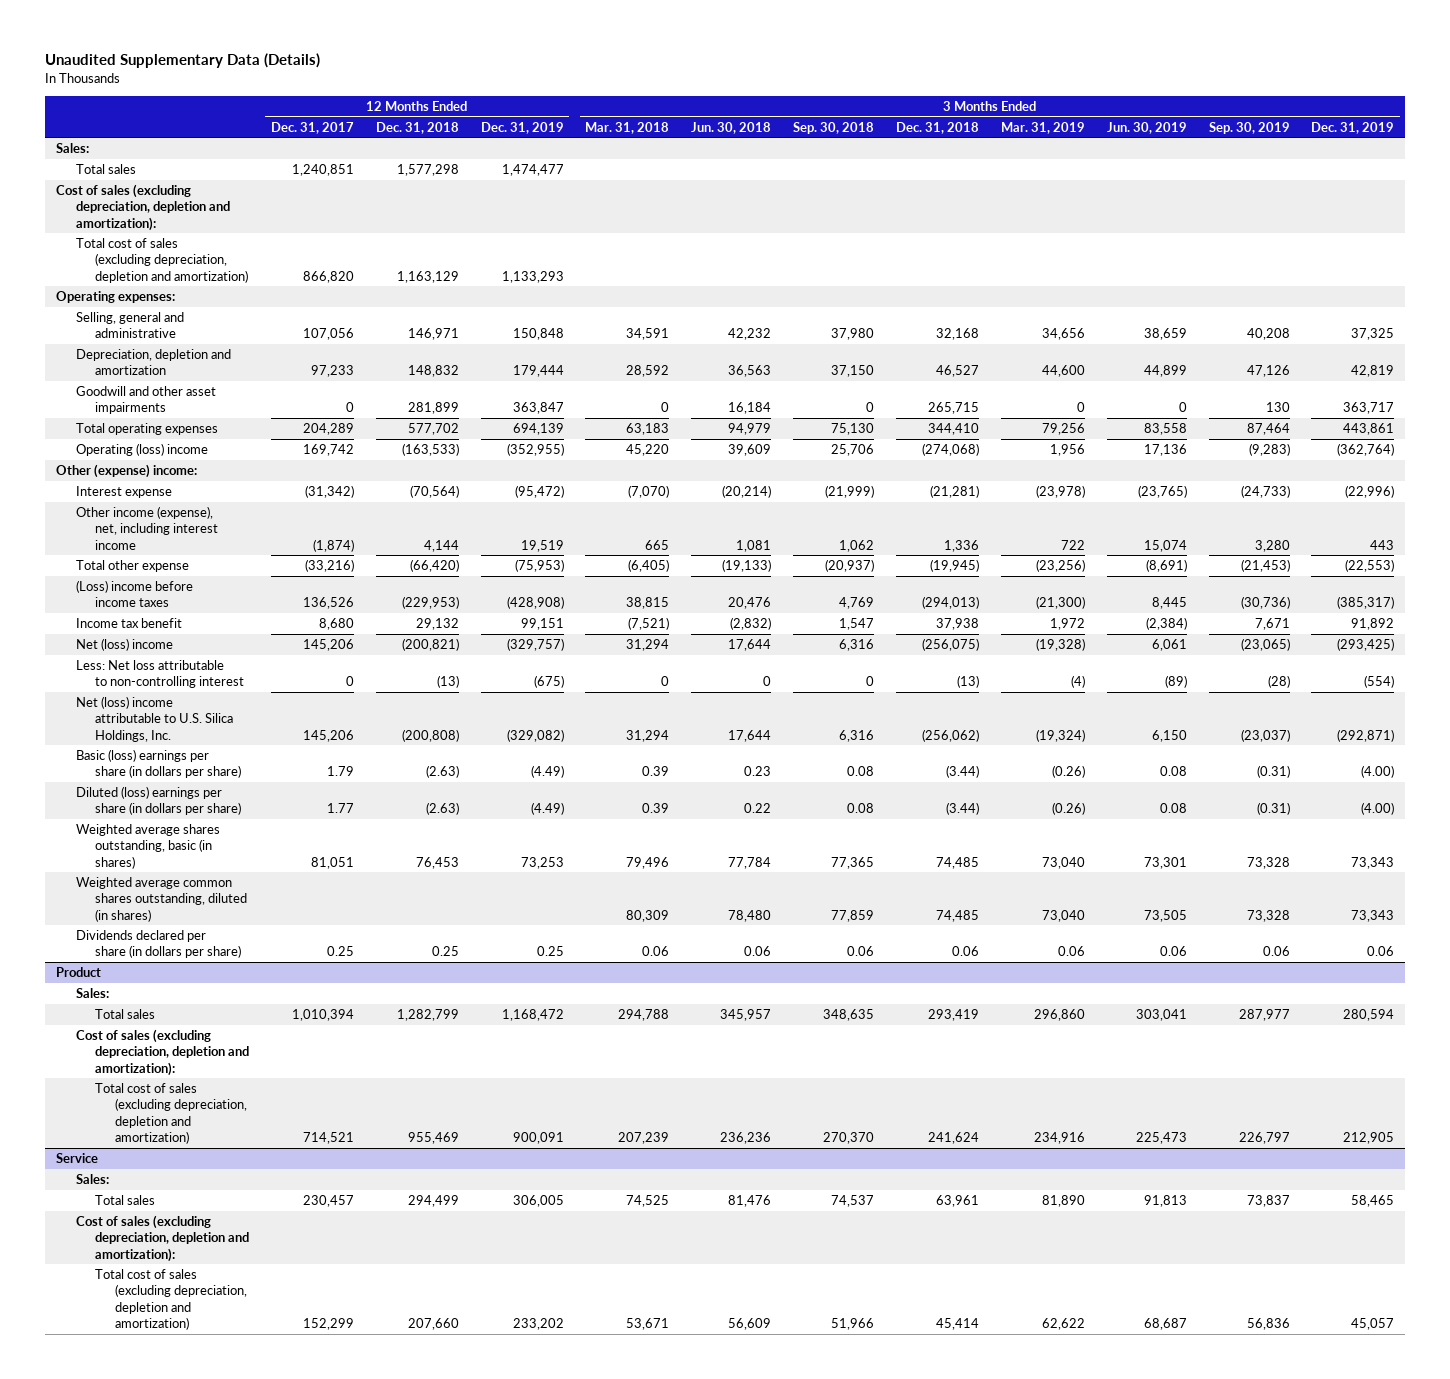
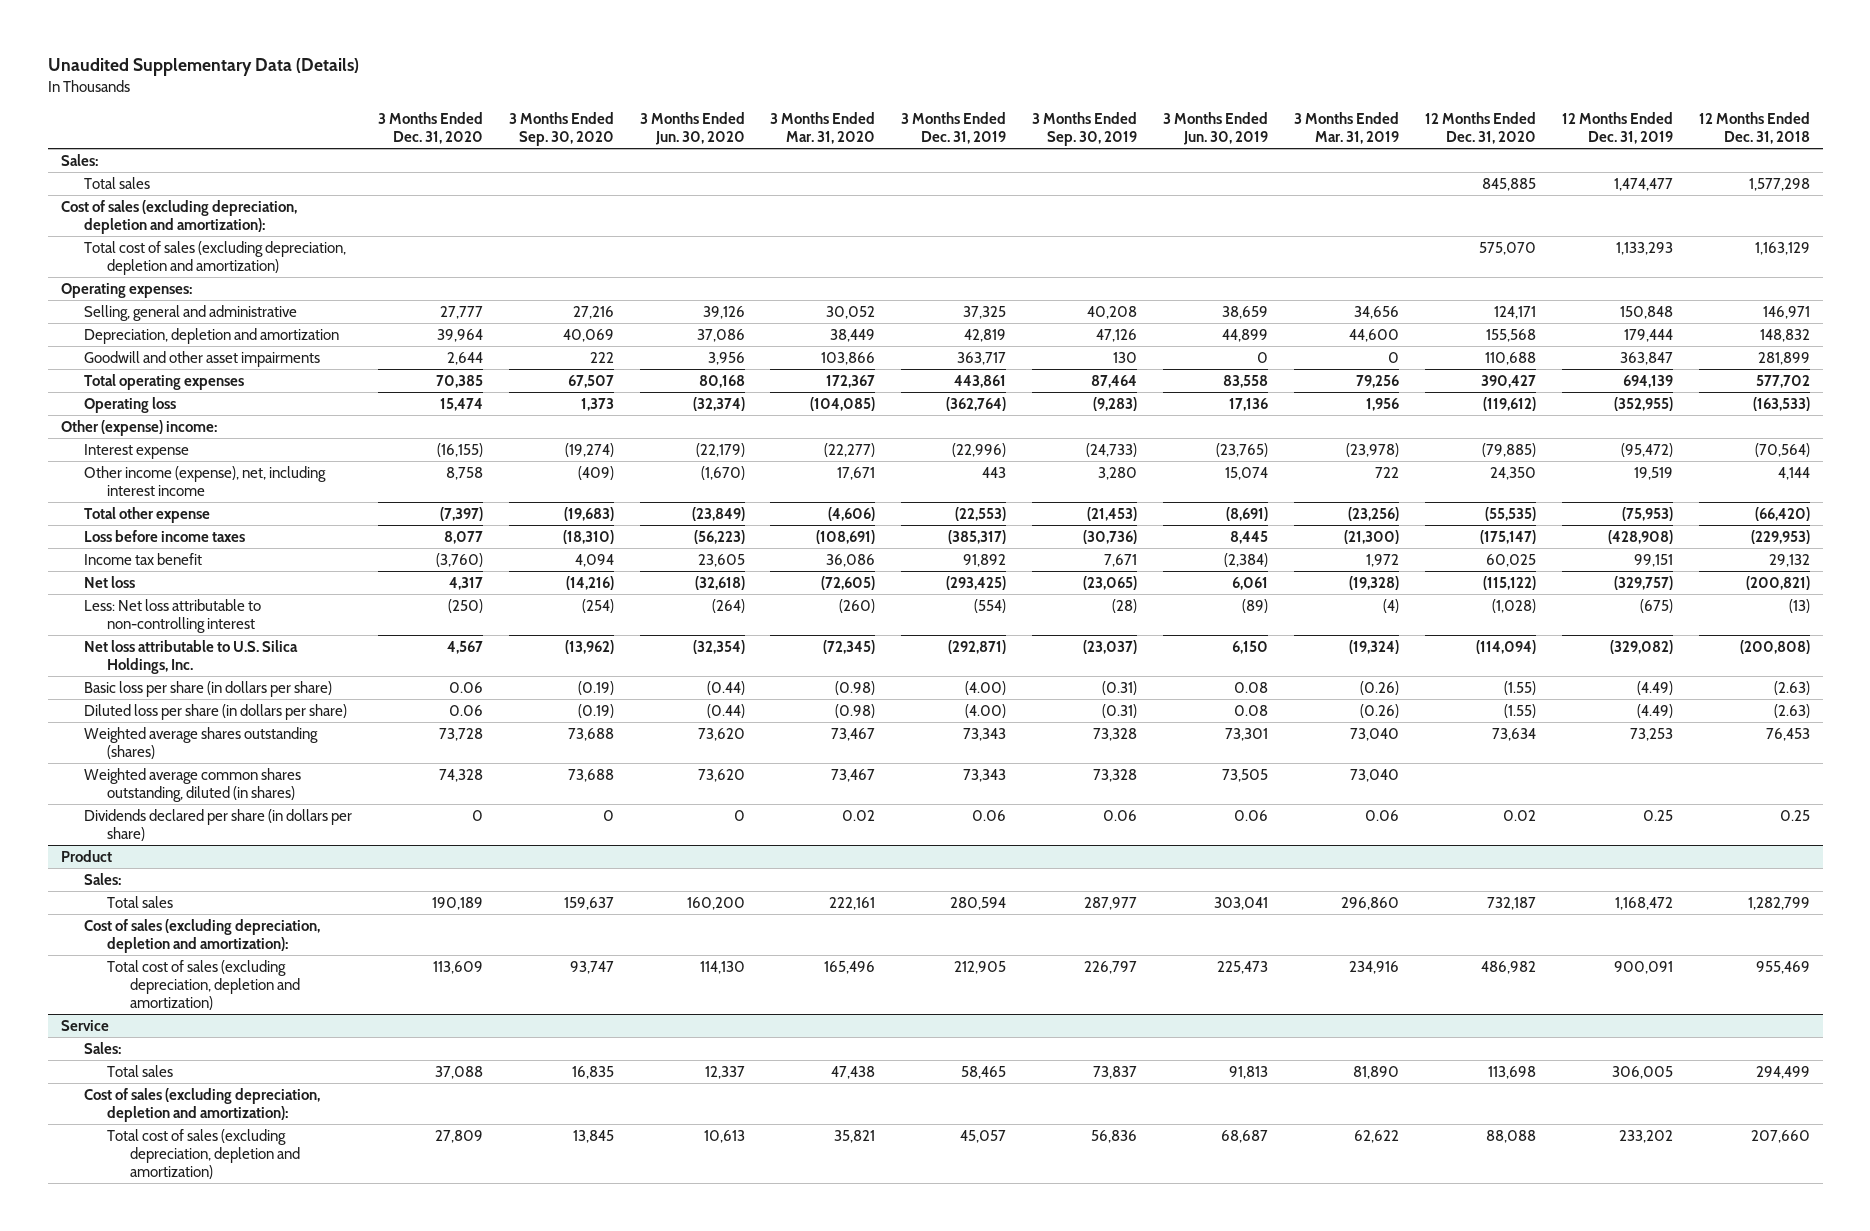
[270,121,354,134] Dec. 31, 2017 -> none
[585,121,670,134] Mar. 31, 2018 -> none
[691,121,772,134] Jun. 30, 2018 -> none
[793,121,875,134] Sep. 30, 2018 -> none
[896,121,980,134] Dec. 31, 2018 -> none
none -> [377,112,483,145] 3 Months Ended Dec. 31, 2020
none -> [508,112,614,147] 3 Months Ended Sep. 30, 2020
none -> [639,112,745,146] 3 Months Ended Jun. 30, 2020
none -> [770,112,876,145] 3 Months Ended Mar. 31, 2020
none -> [1424,112,1536,145] 12 Months Ended Dec. 31, 2020
[75,443,208,457] Operating (loss) income -> [83,396,176,413] Operating loss
[75,580,193,608] (Loss) income before income taxes -> [83,529,245,542] Loss before income taxes
[75,638,173,652] Net (loss) income -> [83,575,135,588] Net loss
[75,696,234,742] Net (loss) income attributable to U.S. Silica Holdings, Inc. -> [83,639,298,674] Net loss attributable to U.S. Silica Holdings, Inc.
[75,749,242,779] Basic (loss) earnings per share (in dollars per share) -> [83,680,332,697] Basic loss per share (in dollars per share)
[75,786,242,816] Diluted (loss) earnings per share (in dollars per share) -> [83,703,347,720] Diluted loss per share (in dollars per share)
[75,824,220,869] Weighted average shares outstanding, basic (in shares) -> [83,726,318,759] Weighted average shares outstanding (shares)

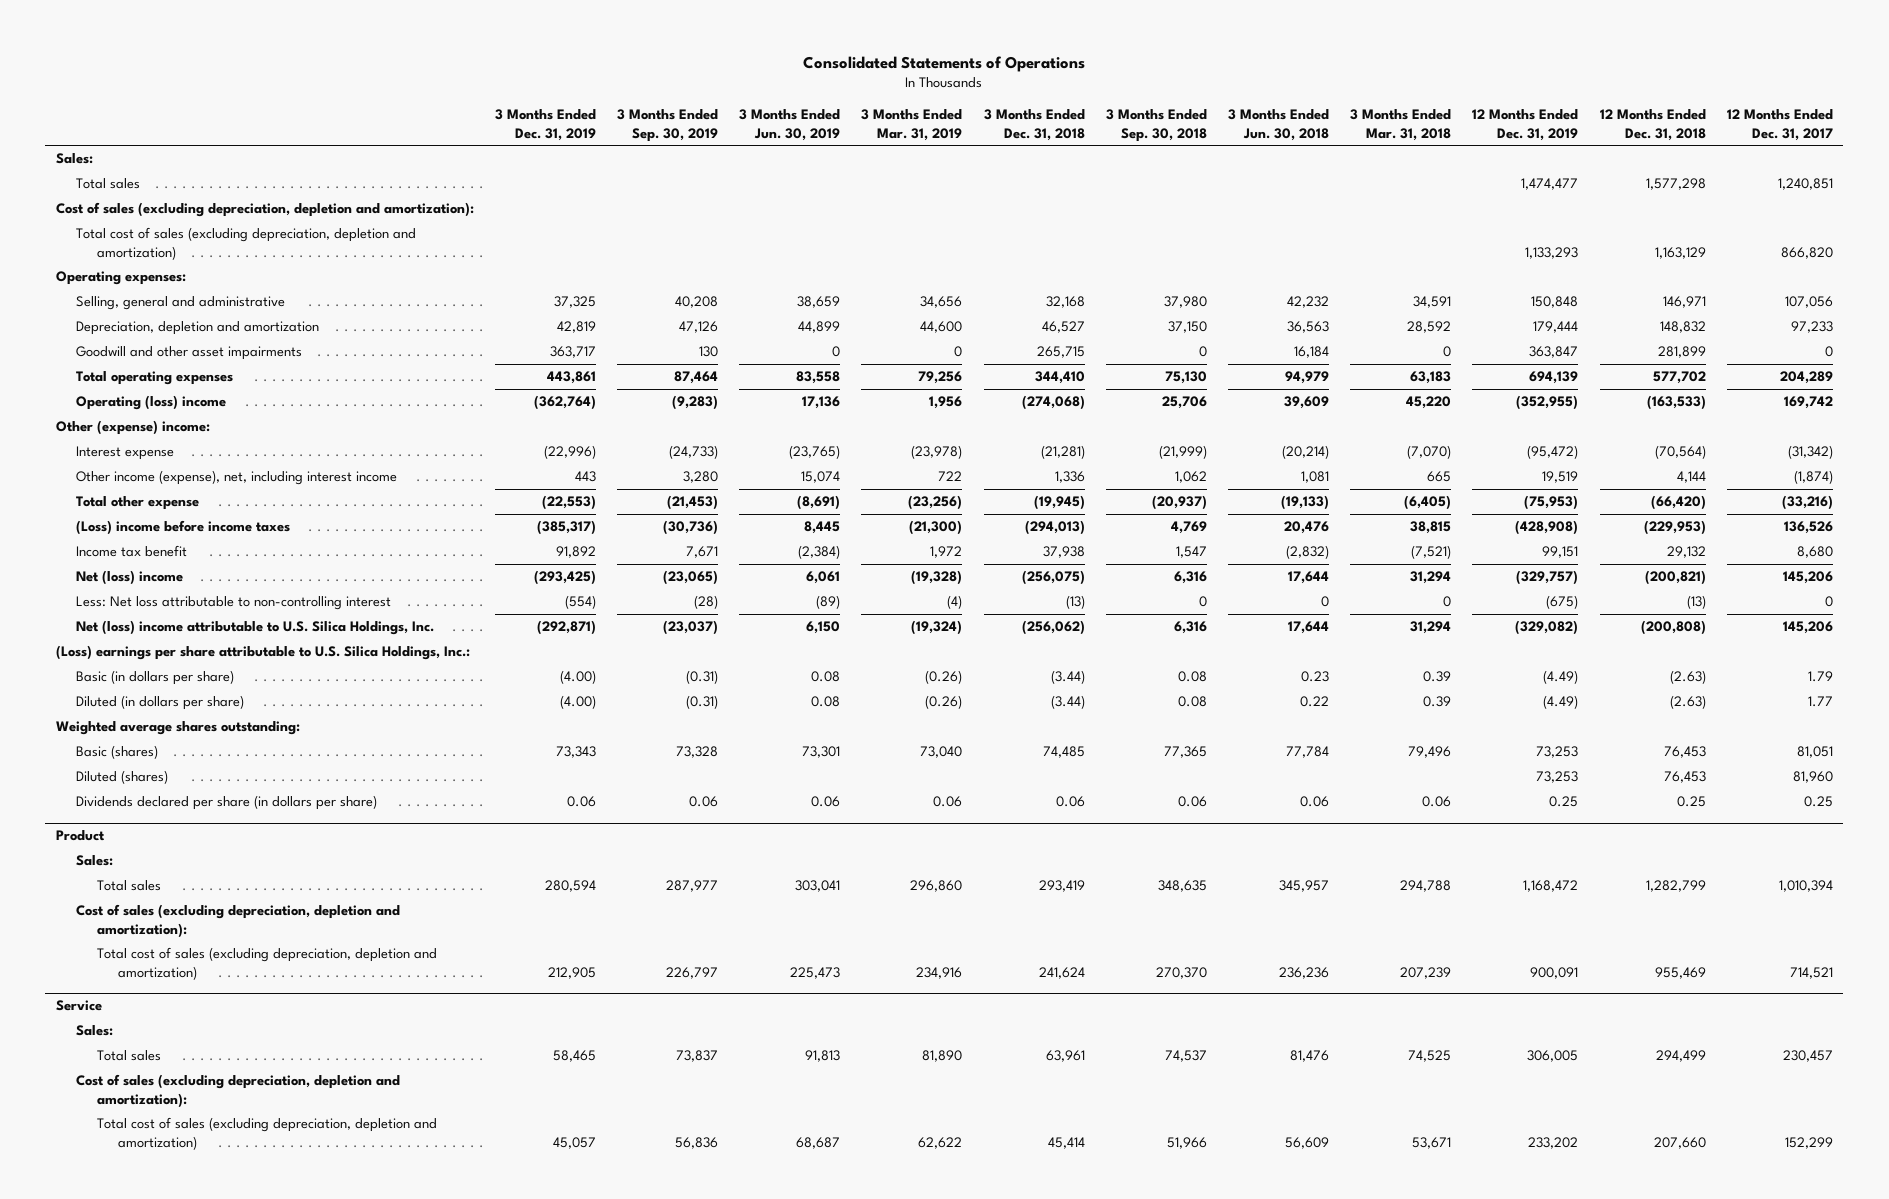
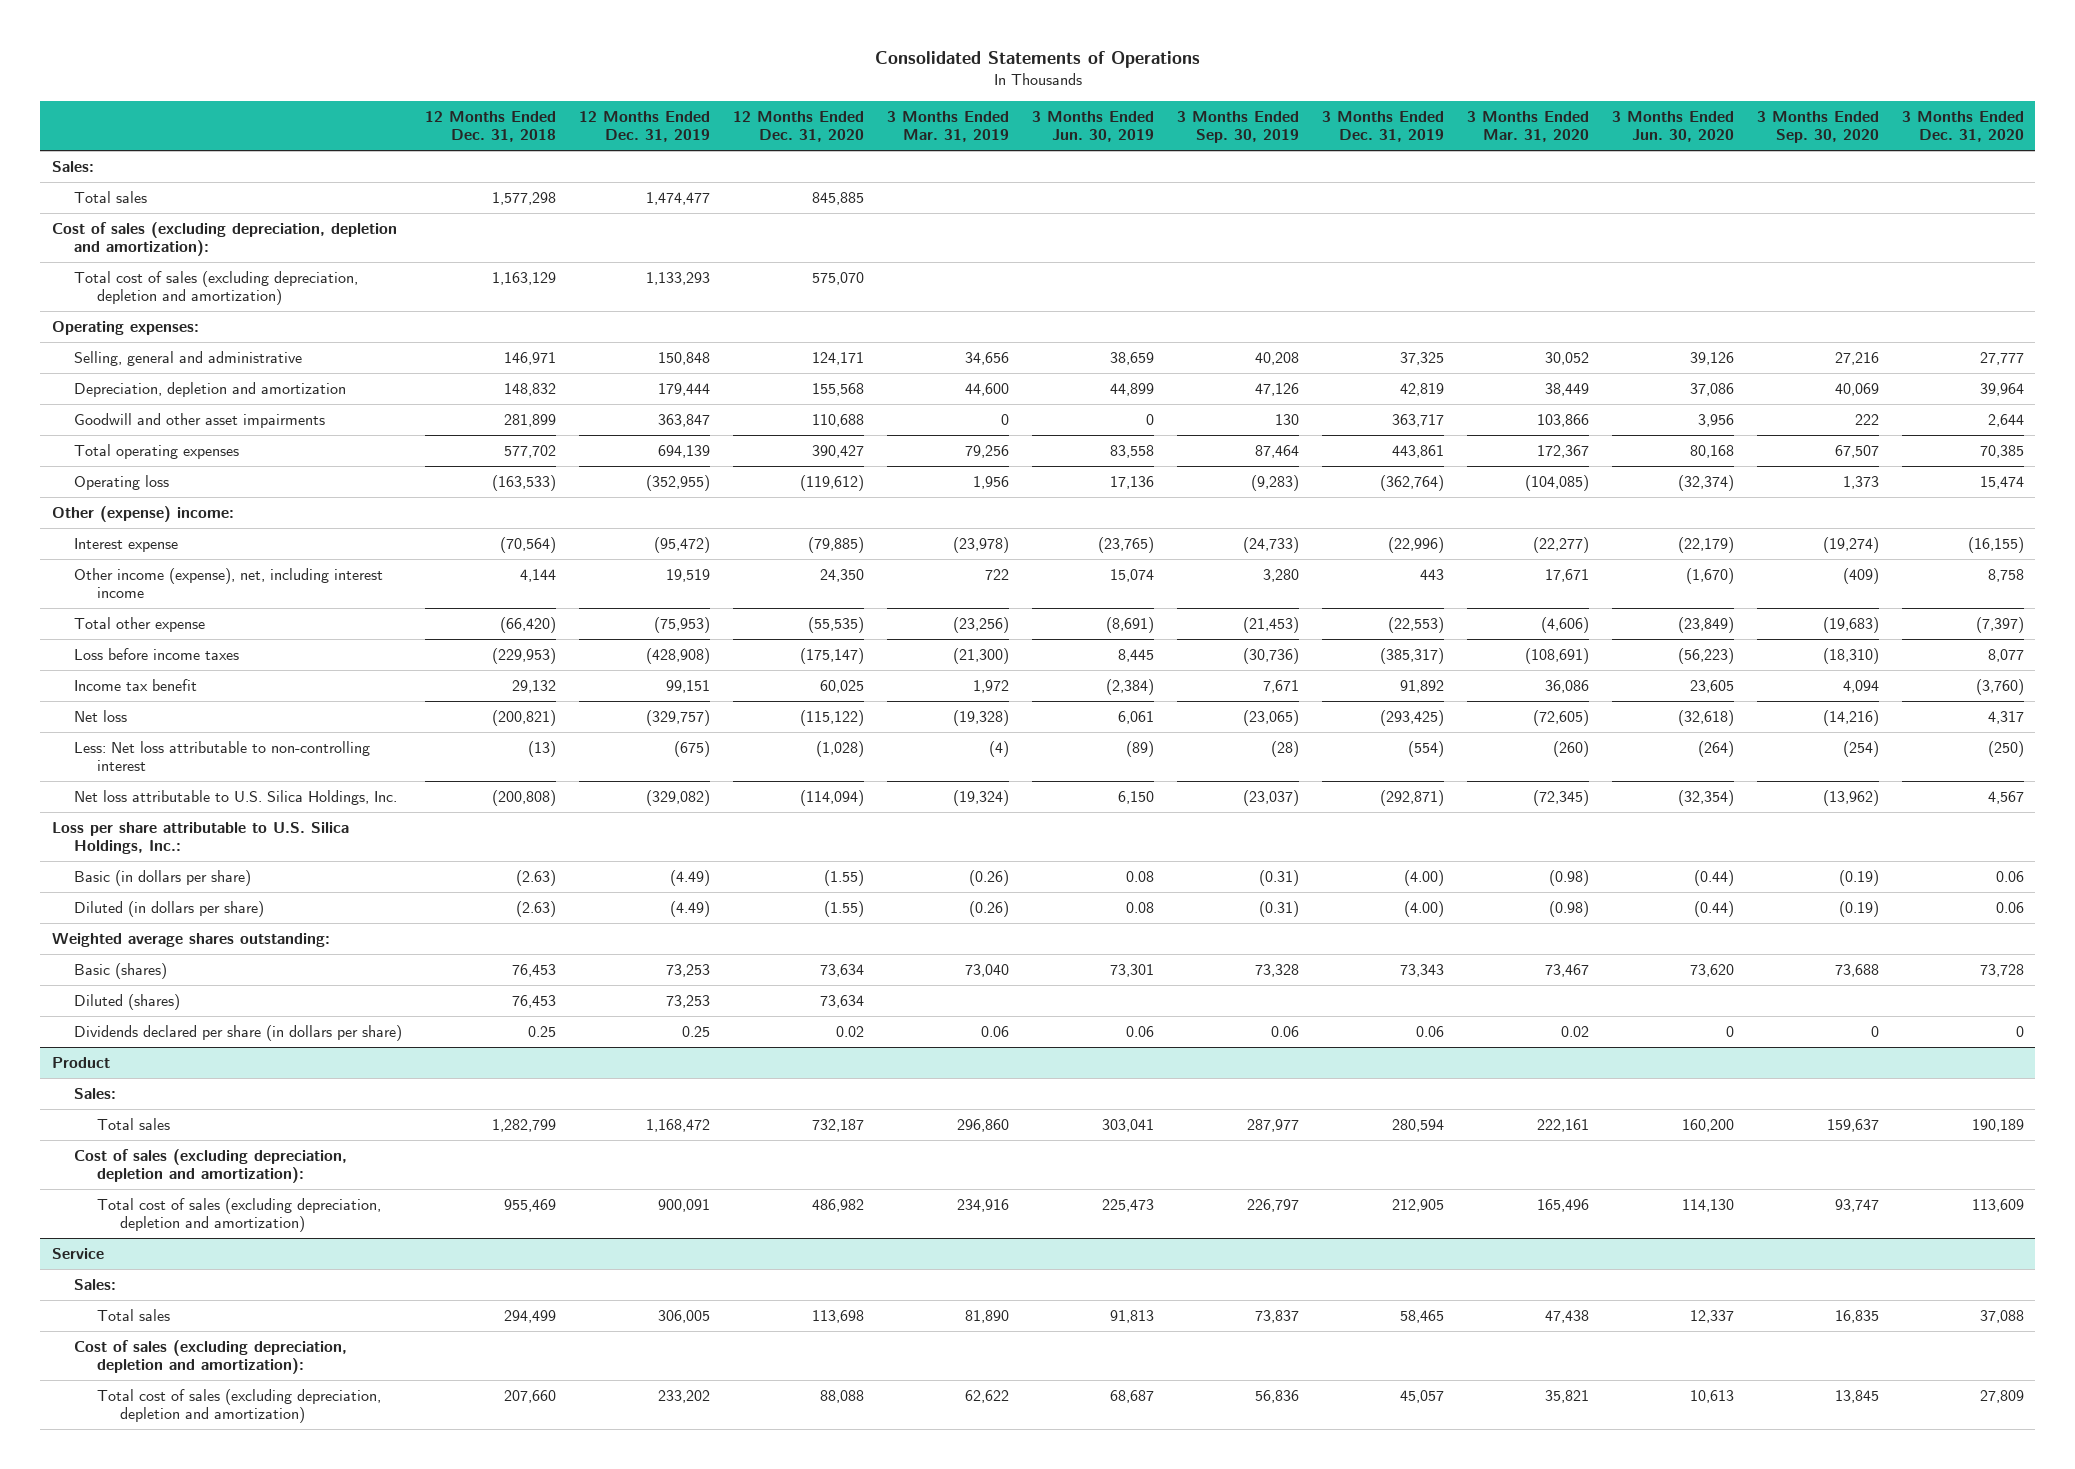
[983,108,1085,141] 3 Months Ended Dec. 31, 2018 -> none
[1105,108,1207,142] 3 Months Ended Sep. 30, 2018 -> none
[1228,108,1330,141] 3 Months Ended Jun. 30, 2018 -> none
[1350,108,1452,141] 3 Months Ended Mar. 31, 2018 -> none
[1726,108,1833,141] 12 Months Ended Dec. 31, 2017 -> none
none -> [733,110,865,143] 12 Months Ended Dec. 31, 2020
none -> [1466,110,1589,143] 3 Months Ended Mar. 31, 2020
none -> [1611,110,1734,143] 3 Months Ended Jun. 30, 2020
none -> [1756,110,1879,144] 3 Months Ended Sep. 30, 2020
none -> [1901,110,2024,143] 3 Months Ended Dec. 31, 2020
[76,395,227,411] Operating (loss) income -> [74,474,170,490] Operating loss
[76,520,291,536] (Loss) income before income taxes -> [74,647,240,660] Loss before income taxes
[76,570,184,586] Net (loss) income -> [74,709,128,722] Net loss
[76,620,435,636] Net (loss) income attributable to U.S. Silica Holdings, Inc. -> [74,789,398,805] Net loss attributable to U.S. Silica Holdings, Inc.
[55,645,470,661] (Loss) earnings per share attributable to U.S. Silica Holdings, Inc.: -> [51,821,349,855] Loss per share attributable to U.S. Silica Holdings, Inc.:

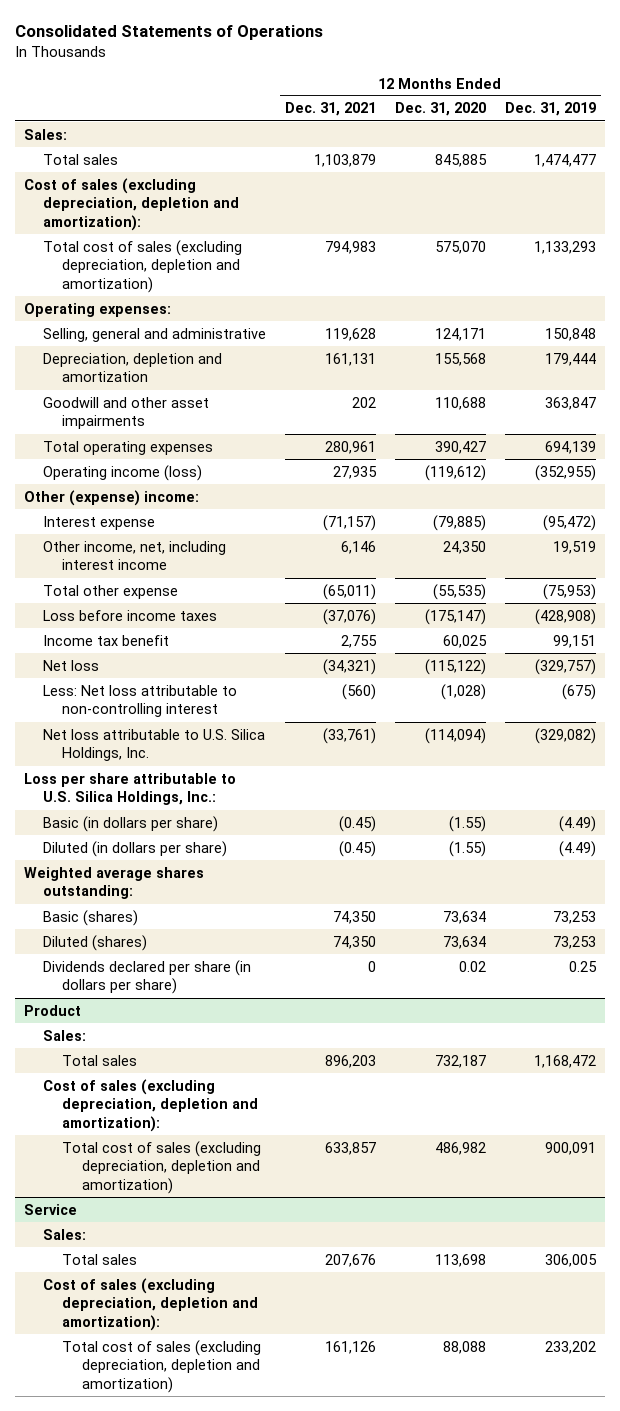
[425,110,557,143] 12 Months Ended Dec. 31, 2018 -> none
[887,110,1010,143] 3 Months Ended Mar. 31, 2019 -> none
[1032,110,1155,143] 3 Months Ended Jun. 30, 2019 -> none
[1177,110,1300,144] 3 Months Ended Sep. 30, 2019 -> none
[1322,110,1445,143] 3 Months Ended Dec. 31, 2019 -> none
[1466,110,1589,143] 3 Months Ended Mar. 31, 2020 -> none
[1611,110,1734,143] 3 Months Ended Jun. 30, 2020 -> none
[1756,110,1879,144] 3 Months Ended Sep. 30, 2020 -> none
[1901,110,2024,143] 3 Months Ended Dec. 31, 2020 -> none
none -> [285,102,377,117] Dec. 31, 2021
[74,474,170,490] Operating loss -> [43,464,203,481] Operating income (loss)
[74,567,384,599] Other income (expense), net, including interest income -> [43,540,227,571] Other income, net, including interest income

